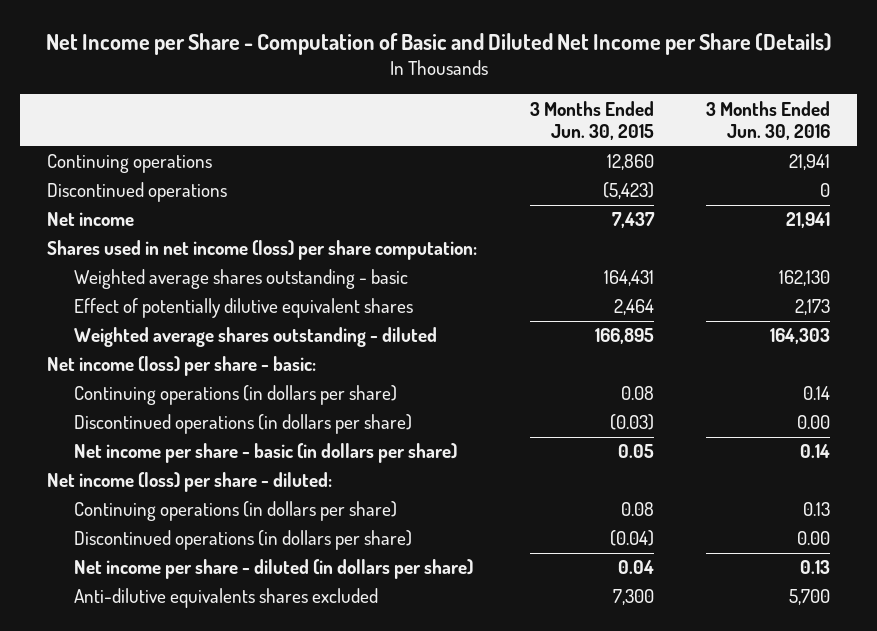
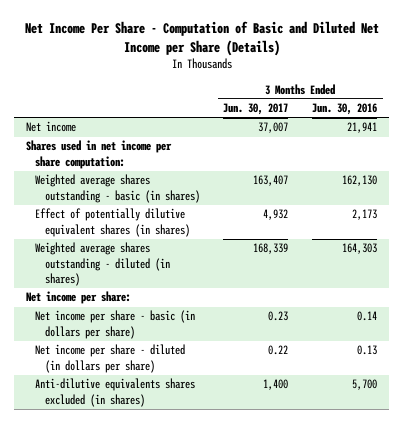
[45,32,832,55] Net Income per Share - Computation of Basic and Diluted Net Income per Share (Details) -> [24,20,379,56] Net Income Per Share - Computation of Basic and Diluted Net Income per Share (Details)
[529,100,654,141] 3 Months Ended Jun. 30, 2015 -> none
none -> [223,103,289,116] Jun. 30, 2017
[46,154,212,174] Continuing operations -> none
[46,182,227,203] Discontinued operations -> none
[73,385,397,406] Continuing operations (in dollars per share) -> none
[73,414,412,435] Discontinued operations (in dollars per share) -> none
[46,240,477,261] Shares used in net income (loss) per share computation: -> [26,140,173,169] Shares used in net income per share computation:
[73,269,408,290] Weighted average shares outstanding - basic -> [35,174,200,203] Weighted average shares outstanding - basic (in shares)
[73,298,413,319] Effect of potentially dilutive equivalent shares -> [35,208,190,237] Effect of potentially dilutive equivalent shares (in shares)
[73,327,437,348] Weighted average shares outstanding - diluted -> [35,242,170,287] Weighted average shares outstanding - diluted (in shares)
[46,356,316,377] Net income (loss) per share - basic: -> [26,291,132,305] Net income per share:
[46,472,332,493] Net income (loss) per share - diluted: -> none
[73,501,397,522] Continuing operations (in dollars per share) -> none
[73,530,412,551] Discontinued operations (in dollars per share) -> none
[73,588,378,609] Anti-dilutive equivalents shares excluded -> [35,378,196,407] Anti-dilutive equivalents shares excluded (in shares)

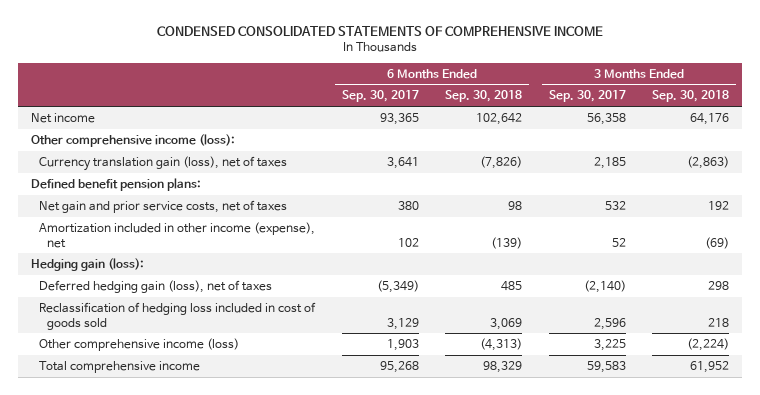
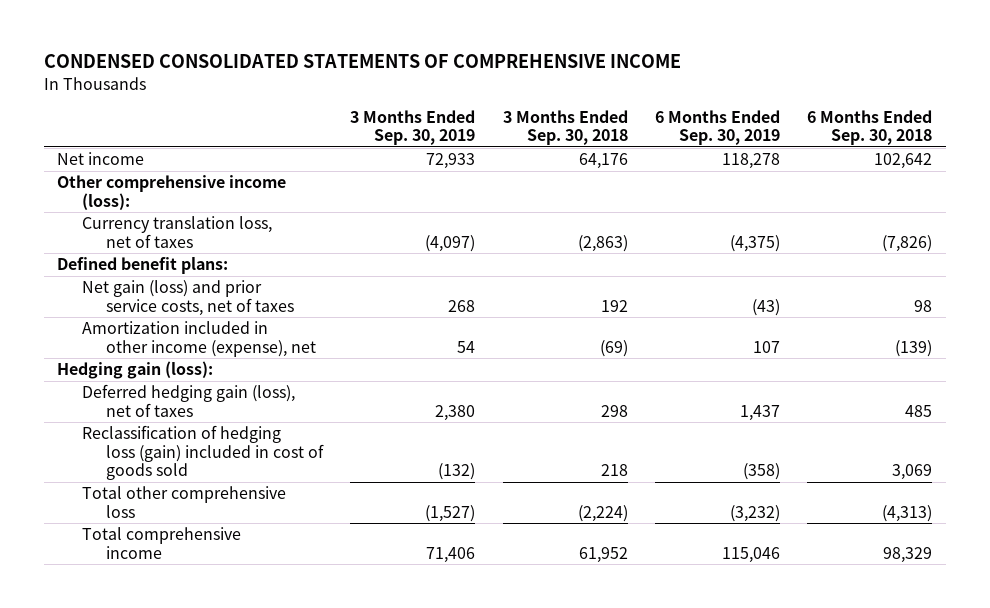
[341,90,419,103] Sep. 30, 2017 -> none
[548,90,626,103] Sep. 30, 2017 -> none
none -> [350,109,476,146] 3 Months Ended Sep. 30, 2019
none -> [655,109,781,146] 6 Months Ended Sep. 30, 2019
[39,155,288,171] Currency translation gain (loss), net of taxes -> [81,216,272,248] Currency translation loss, net of taxes
[31,177,202,191] Defined benefit pension plans: -> [57,257,229,275] Defined benefit plans:
[39,199,288,213] Net gain and prior service costs, net of taxes -> [81,280,295,316] Net gain (loss) and prior service costs, net of taxes
[39,301,317,330] Reclassification of hedging loss included in cost of goods sold -> [81,425,325,481] Reclassification of hedging loss (gain) included in cost of goods sold
[39,337,240,351] Other comprehensive income (loss) -> [81,486,286,518] Total other comprehensive loss

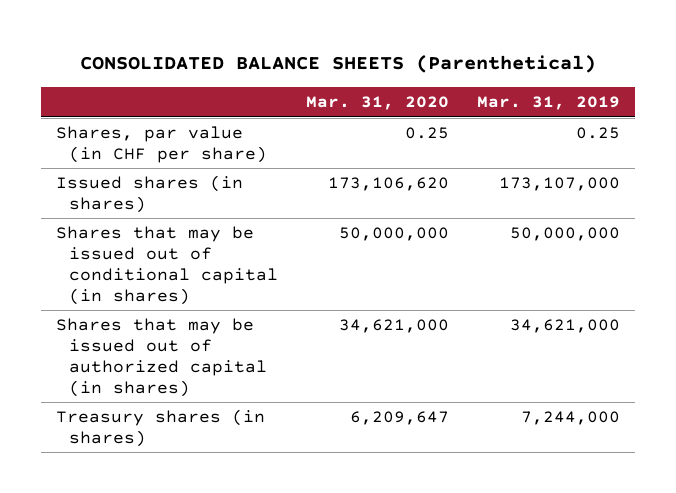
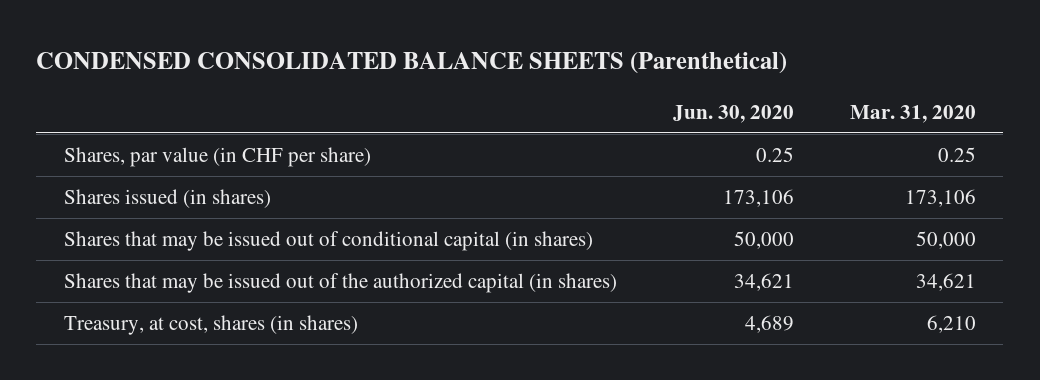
[79,55,596,74] CONSOLIDATED BALANCE SHEETS (Parenthetical) -> [36,52,788,75] CONDENSED CONSOLIDATED BALANCE SHEETS (Parenthetical)
[477,96,621,111] Mar. 31, 2019 -> none
none -> [672,104,794,123] Jun. 30, 2020
[55,174,243,213] Issued shares (in shares) -> [64,189,272,209] Shares issued (in shares)
[328,176,450,191] 173,106,620 -> [904,189,976,208] 173,106
[339,226,450,241] 50,000,000 -> [915,231,976,250] 50,000
[55,317,268,397] Shares that may be issued out of authorized capital (in shares) -> [64,273,618,294] Shares that may be issued out of the authorized capital (in shares)
[339,318,450,333] 34,621,000 -> [915,273,976,292] 34,621
[55,408,265,447] Treasury shares (in shares) -> [64,315,359,336] Treasury, at cost, shares (in shares)
[350,410,450,425] 6,209,647 -> [926,315,976,334] 6,210

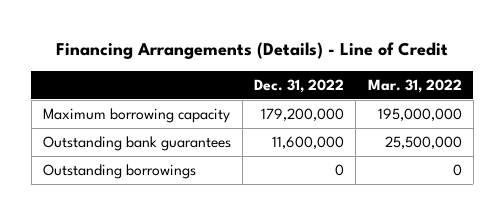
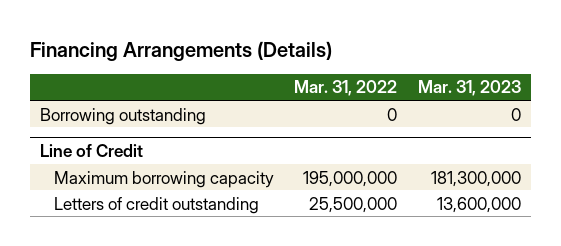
[56,42,449,60] Financing Arrangements (Details) - Line of Credit -> [29,40,332,61] Financing Arrangements (Details)
[254,78,345,93] Dec. 31, 2022 -> none
none -> [418,80,522,97] Mar. 31, 2023
none -> [40,107,207,125] Borrowing outstanding
none -> [40,143,144,157] Line of Credit
[42,164,196,180] Outstanding borrowings -> none
[42,136,231,152] Outstanding bank guarantees -> [53,196,259,214] Letters of credit outstanding

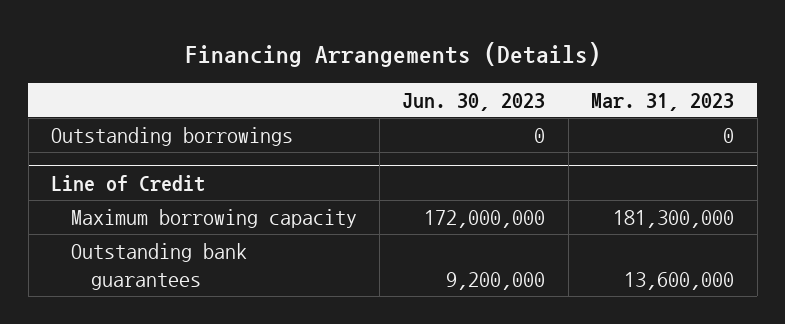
[294,80,398,97] Mar. 31, 2022 -> none
none -> [402,93,546,112] Jun. 30, 2023
[40,107,207,125] Borrowing outstanding -> [50,126,293,146] Outstanding borrowings
[53,196,259,214] Letters of credit outstanding -> [70,242,247,290] Outstanding bank guarantees

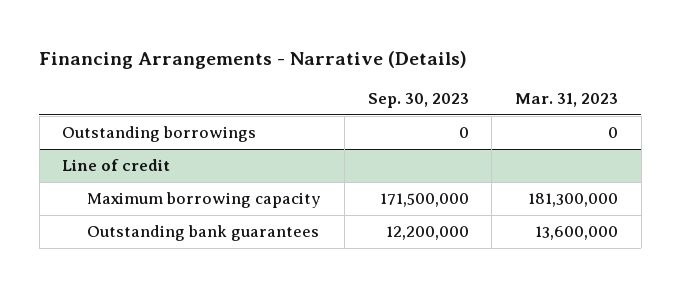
[184,41,601,67] Financing Arrangements (Details) -> [39,50,468,69] Financing Arrangements - Narrative (Details)
[402,93,546,112] Jun. 30, 2023 -> none
none -> [367,92,469,108] Sep. 30, 2023
[50,174,205,192] Line of Credit -> [62,159,171,172] Line of credit

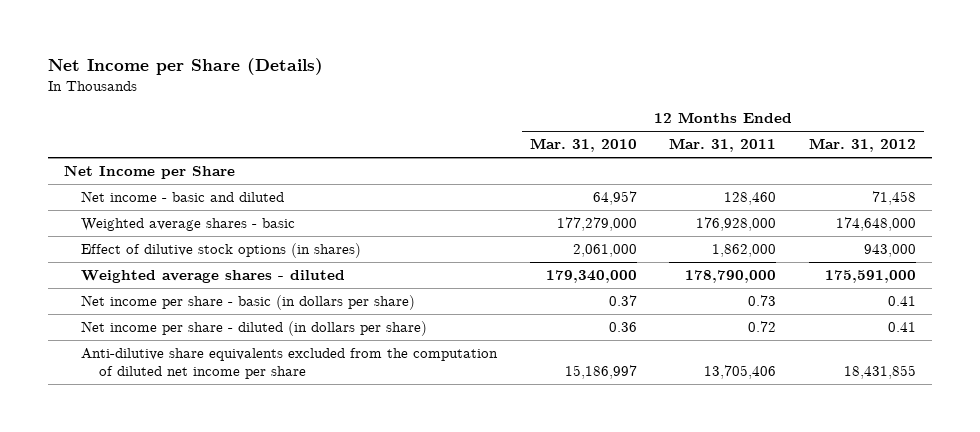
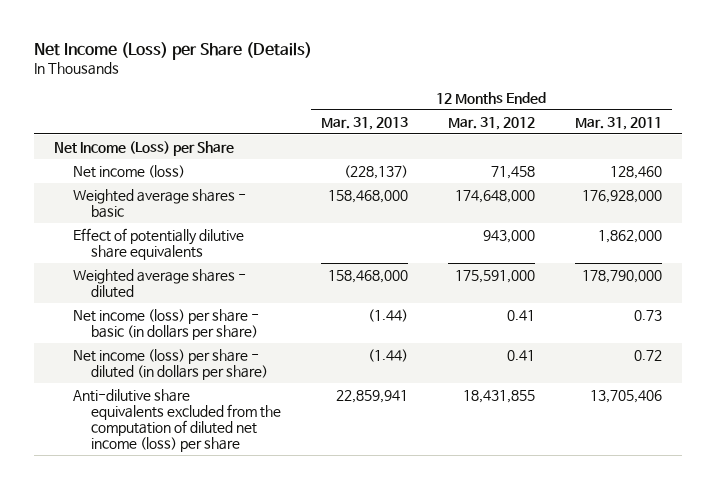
[47,57,323,75] Net Income per Share (Details) -> [33,41,312,60] Net Income (Loss) per Share (Details)
[529,138,637,153] Mar. 31, 2010 -> none
none -> [321,116,409,130] Mar. 31, 2013
[63,165,235,180] Net Income per Share -> [53,140,234,156] Net Income (Loss) per Share
[81,191,285,203] Net income - basic and diluted -> [72,164,185,178] Net income (loss)
[81,243,362,259] Effect of dilutive stock options (in shares) -> [72,227,244,260] Effect of potentially dilutive share equivalents
[81,295,416,311] Net income per share - basic (in dollars per share) -> [72,308,259,340] Net income (loss) per share - basic (in dollars per share)
[81,321,428,337] Net income per share - diluted (in dollars per share) -> [72,348,269,380] Net income (loss) per share - diluted (in dollars per share)
[81,348,499,380] Anti-dilutive share equivalents excluded from the computation of diluted net income per share -> [72,388,282,453] Anti-dilutive share equivalents excluded from the computation of diluted net income (loss) per share

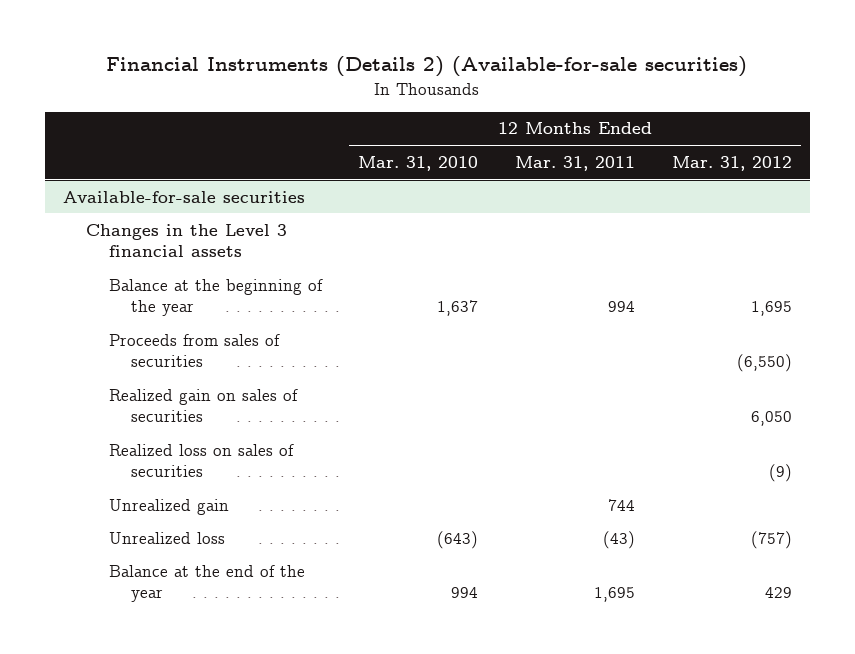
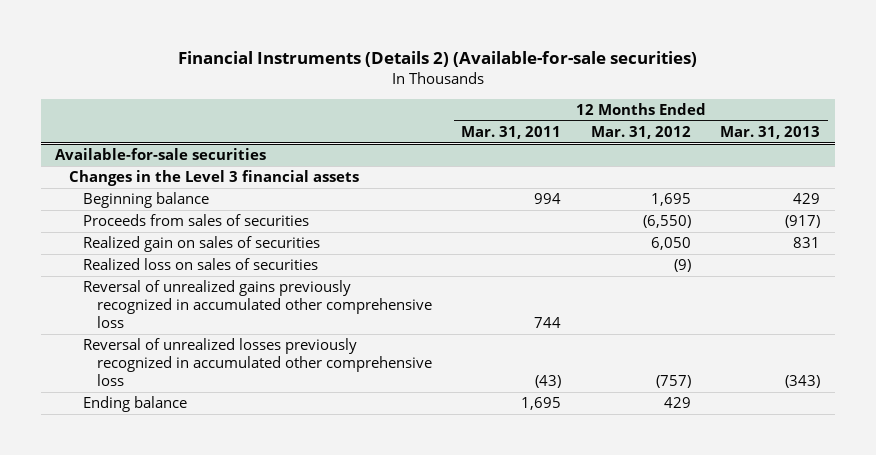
[358,155,479,171] Mar. 31, 2010 -> none
none -> [720,126,821,140] Mar. 31, 2013
[108,278,323,317] Balance at the beginning of the year -> [82,192,209,209] Beginning balance
[108,498,229,515] Unrealized gain -> [82,280,432,329] Reversal of unrealized gains previously recognized in accumulated other comprehensive loss
[108,531,225,544] Unrealized loss -> [82,338,432,387] Reversal of unrealized losses previously recognized in accumulated other comprehensive loss
[108,564,305,603] Balance at the end of the year -> [82,396,187,413] Ending balance

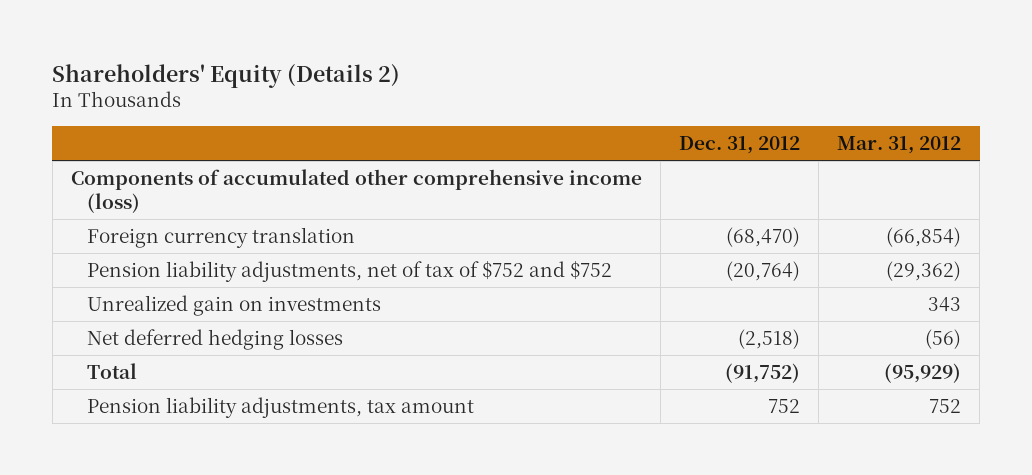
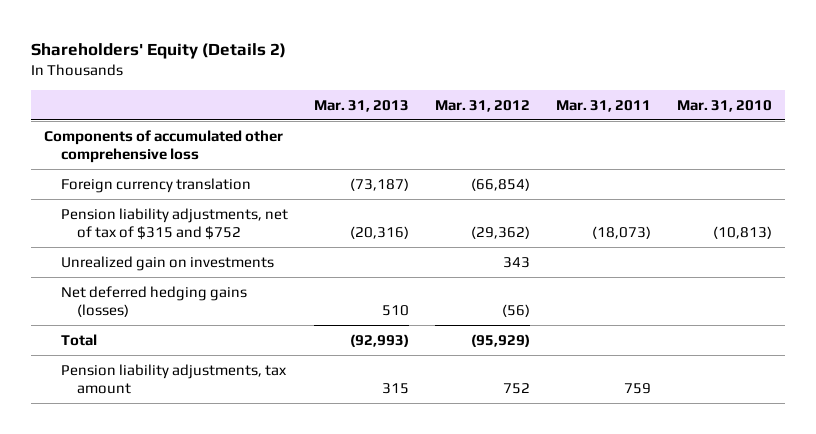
[678,136,800,155] Dec. 31, 2012 -> none
none -> [313,99,409,112] Mar. 31, 2013
none -> [555,99,651,112] Mar. 31, 2011
none -> [676,99,772,112] Mar. 31, 2010
[70,169,642,213] Components of accumulated other comprehensive income (loss) -> [44,129,284,163] Components of accumulated other comprehensive loss
[87,261,613,283] Pension liability adjustments, net of tax of $752 and $752 -> [60,207,288,240] Pension liability adjustments, net of tax of $315 and $752
[87,329,344,351] Net deferred hedging losses -> [60,285,247,317] Net deferred hedging gains (losses)

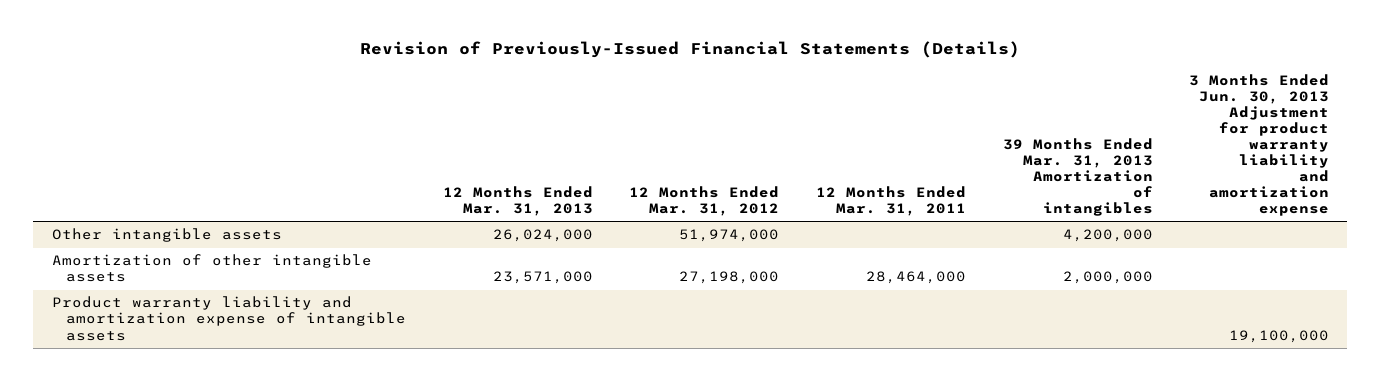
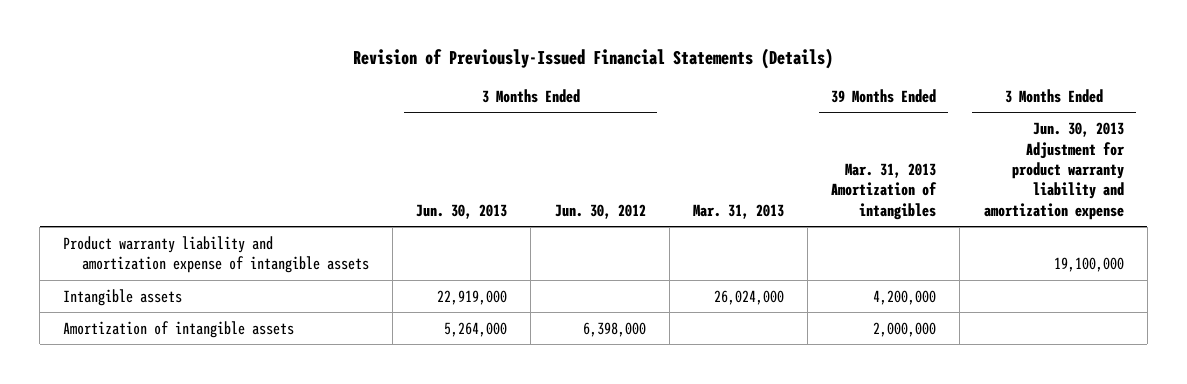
[442,185,593,216] 12 Months Ended Mar. 31, 2013 -> none
[629,185,780,216] 12 Months Ended Mar. 31, 2012 -> none
[815,185,966,216] 12 Months Ended Mar. 31, 2011 -> none
none -> [416,203,508,219] Jun. 30, 2013
none -> [554,203,646,219] Jun. 30, 2012
none -> [692,203,784,219] Mar. 31, 2013
[51,228,282,243] Other intangible assets -> none
[51,254,372,283] Amortization of other intangible assets -> none
none -> [63,288,183,306] Intangible assets
none -> [63,320,295,338] Amortization of intangible assets

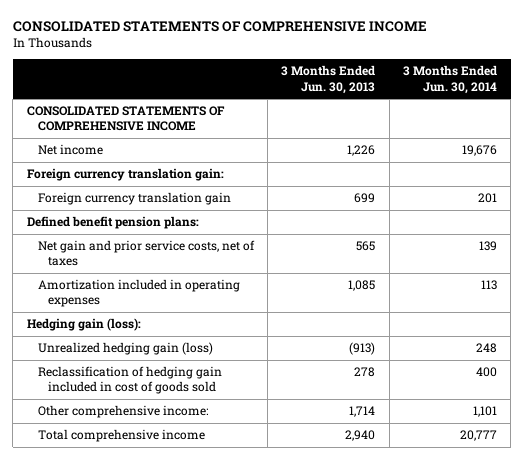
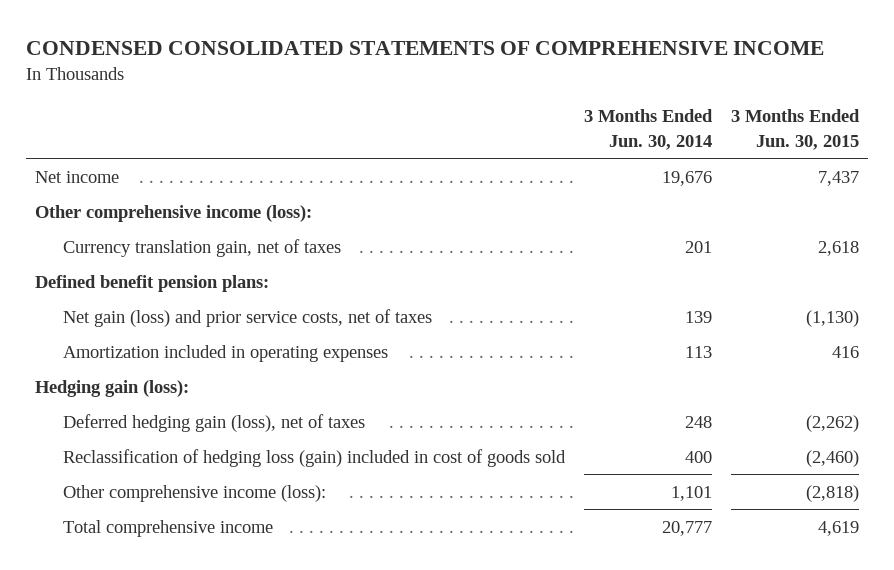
[12,21,427,33] CONSOLIDATED STATEMENTS OF COMPREHENSIVE INCOME -> [25,40,824,55] CONDENSED CONSOLIDATED STATEMENTS OF COMPREHENSIVE INCOME
[281,65,376,94] 3 Months Ended Jun. 30, 2013 -> none
none -> [730,109,860,150] 3 Months Ended Jun. 30, 2015
[26,106,225,132] CONSOLIDATED STATEMENTS OF COMPREHENSIVE INCOME -> none
[26,168,224,182] Foreign currency translation gain: -> none
none -> [34,204,312,222] Other comprehensive income (loss):
[37,192,231,206] Foreign currency translation gain -> [63,238,342,257] Currency translation gain, net of taxes
[37,240,255,267] Net gain and prior service costs, net of taxes -> [63,308,433,327] Net gain (loss) and prior service costs, net of taxes
[37,342,213,356] Unrealized hedging gain (loss) -> [63,413,366,432] Deferred hedging gain (loss), net of taxes
[37,366,222,395] Reclassification of hedging gain included in cost of goods sold -> [63,448,567,467] Reclassification of hedging loss (gain) included in cost of goods sold
[37,405,208,419] Other comprehensive income: -> [63,484,327,502] Other comprehensive income (loss):

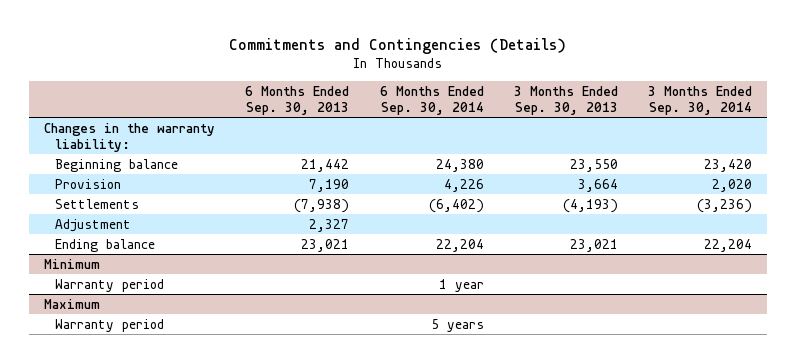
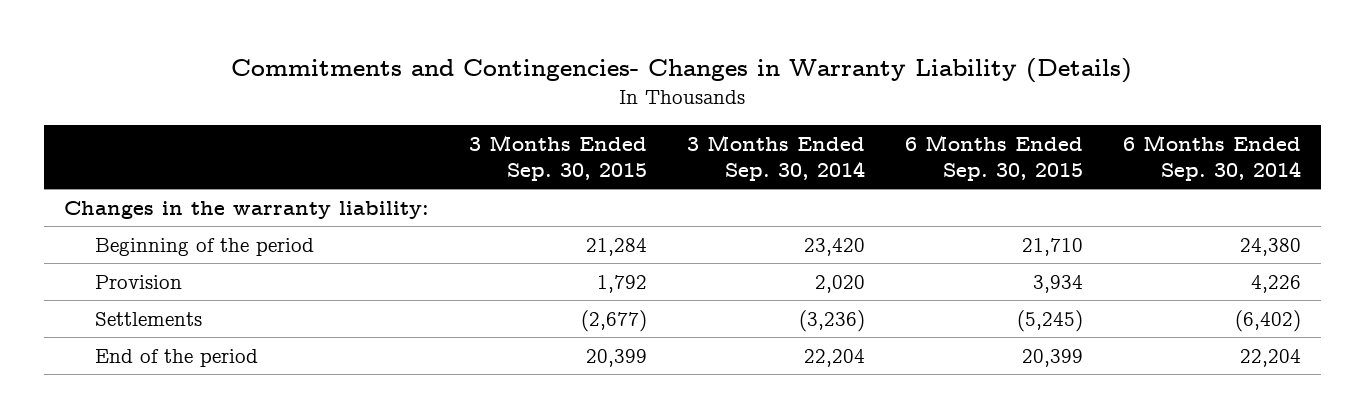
[229,37,567,54] Commitments and Contingencies (Details) -> [231,58,1133,84] Commitments and Contingencies- Changes in Warranty Liability (Details)
[245,86,350,115] 6 Months Ended Sep. 30, 2013 -> none
[513,86,618,115] 3 Months Ended Sep. 30, 2013 -> none
none -> [469,134,648,181] 3 Months Ended Sep. 30, 2015
none -> [904,134,1083,181] 6 Months Ended Sep. 30, 2015
[55,158,179,172] Beginning balance -> [95,237,315,256] Beginning of the period
[55,218,132,232] Adjustment -> none
[43,258,100,269] Minimum -> none
[55,278,165,292] Warranty period -> none
[43,298,100,309] Maximum -> none
[55,318,165,332] Warranty period -> none
[55,238,156,252] Ending balance -> [95,348,259,367] End of the period

